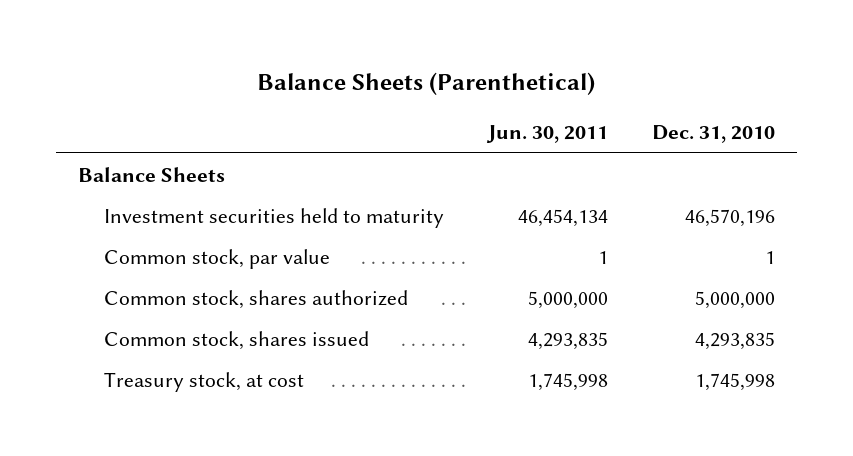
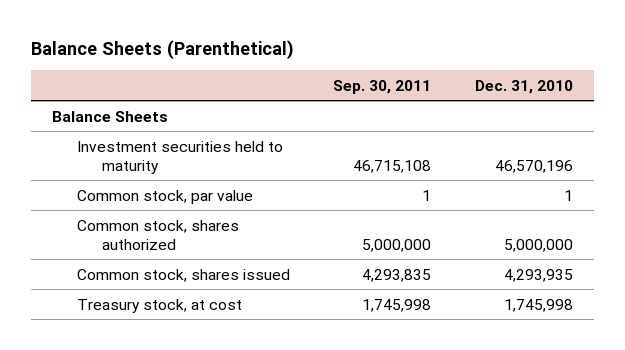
[485,124,608,143] Jun. 30, 2011 -> none
none -> [333,79,432,94] Sep. 30, 2011
[694,331,775,350] 4,293,835 -> [503,268,573,282] 4,293,935

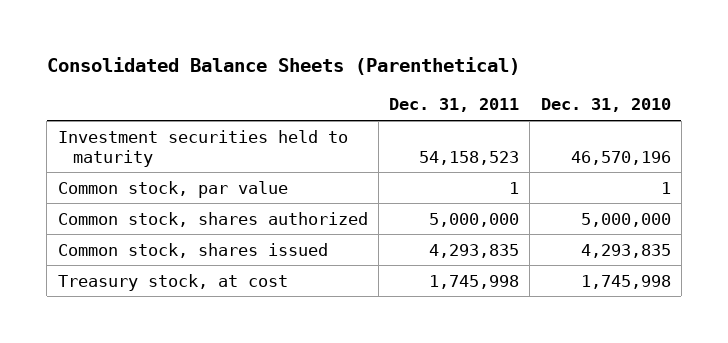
[30,39,294,59] Balance Sheets (Parenthetical) -> [46,57,520,76] Consolidated Balance Sheets (Parenthetical)
[333,79,432,94] Sep. 30, 2011 -> none
none -> [389,98,520,113] Dec. 31, 2011
[52,110,169,122] Balance Sheets -> none
[503,268,573,282] 4,293,935 -> [580,243,671,258] 4,293,835

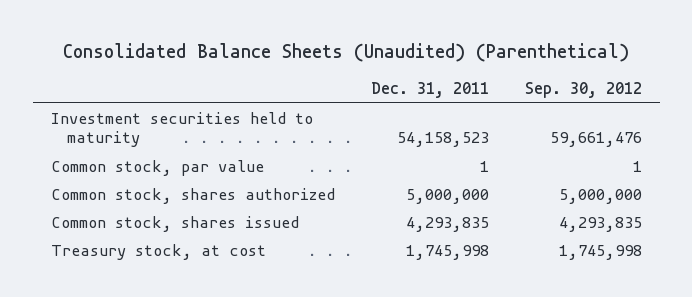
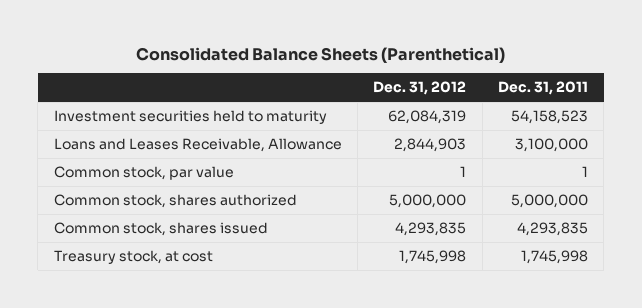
[63,43,630,63] Consolidated Balance Sheets (Unaudited) (Parenthetical) -> [135,46,505,63] Consolidated Balance Sheets (Parenthetical)
[524,82,642,99] Sep. 30, 2012 -> none
none -> [373,81,467,96] Dec. 31, 2012
none -> [53,137,342,152] Loans and Leases Receivable, Allowance

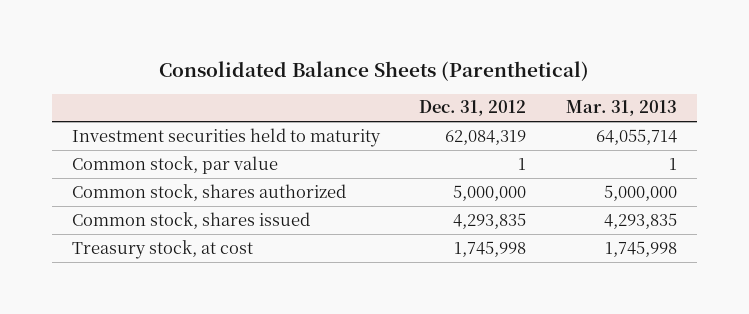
[498,81,589,96] Dec. 31, 2011 -> none
none -> [566,100,678,117] Mar. 31, 2013
[53,137,342,152] Loans and Leases Receivable, Allowance -> none

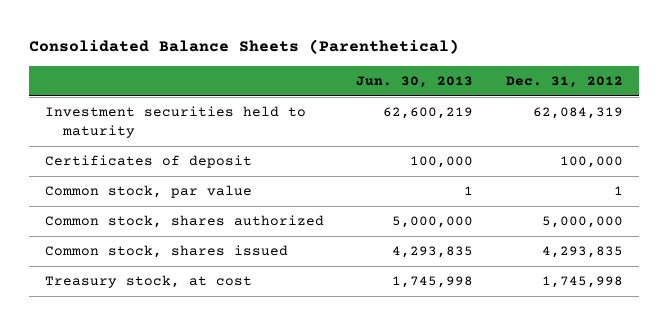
[566,100,678,117] Mar. 31, 2013 -> none
none -> [356,76,474,89] Jun. 30, 2013
none -> [44,155,252,169] Certificates of deposit

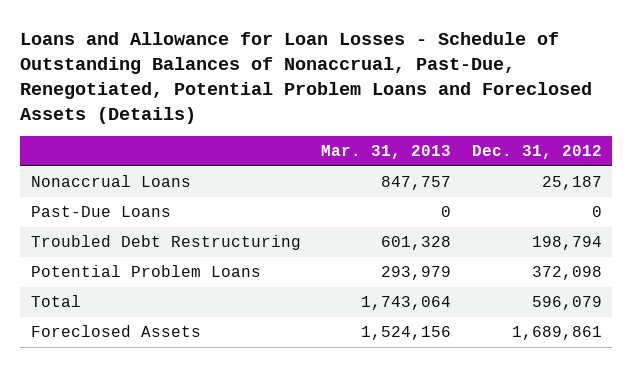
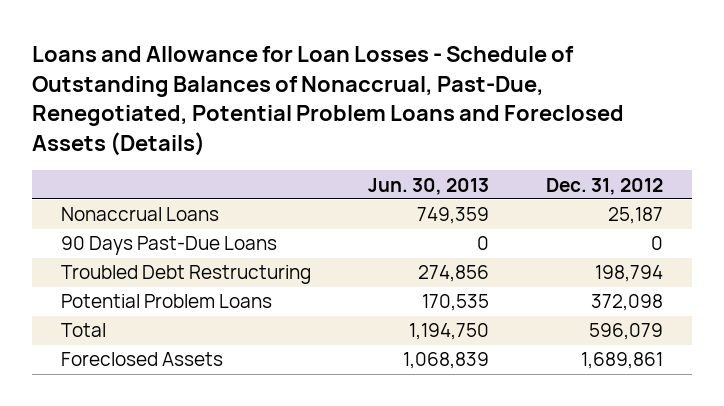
[321,144,452,159] Mar. 31, 2013 -> none
none -> [368,177,490,195] Jun. 30, 2013
[30,206,171,218] Past-Due Loans -> [60,236,277,256] 90 Days Past-Due Loans

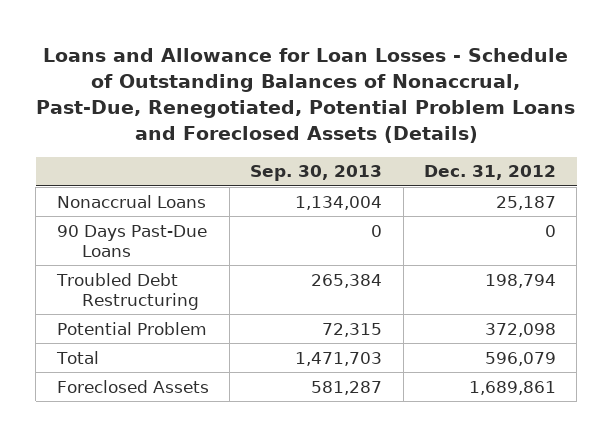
[368,177,490,195] Jun. 30, 2013 -> none
none -> [250,165,383,182] Sep. 30, 2013
[60,294,272,309] Potential Problem Loans -> [56,321,207,335] Potential Problem

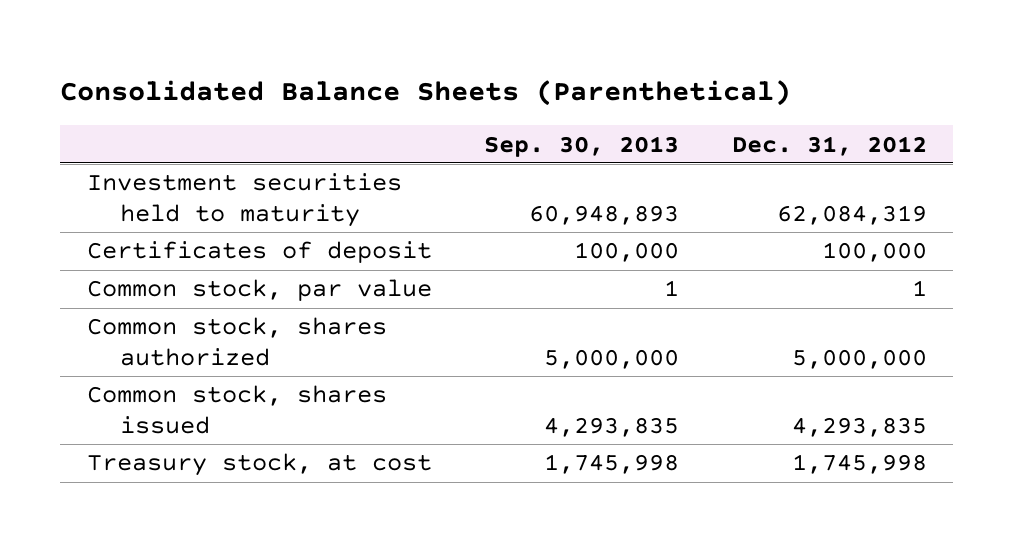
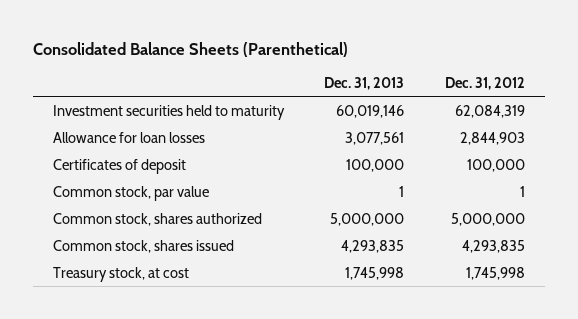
[484,135,680,157] Sep. 30, 2013 -> none
none -> [324,76,405,90] Dec. 31, 2013
none -> [52,131,205,143] Allowance for loan losses

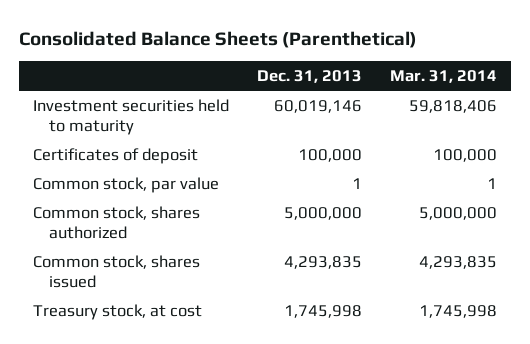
[444,76,525,90] Dec. 31, 2012 -> none
none -> [390,70,498,84] Mar. 31, 2014
[52,131,205,143] Allowance for loan losses -> none

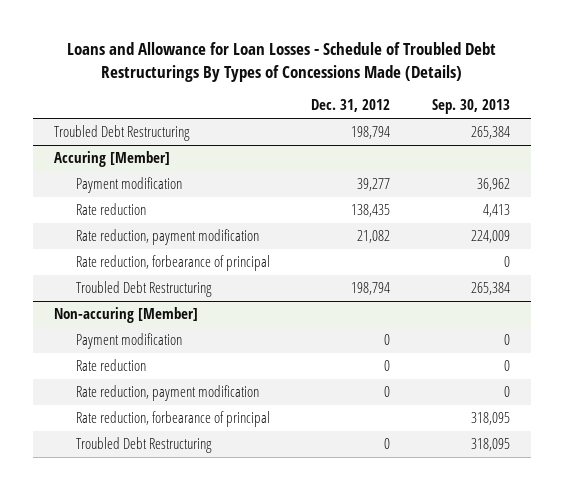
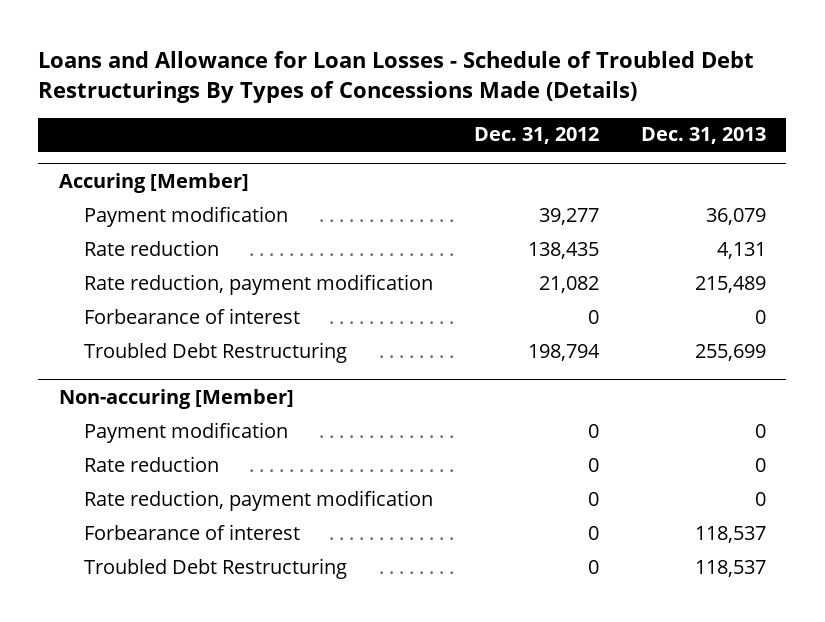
[431,99,510,115] Sep. 30, 2013 -> none
none -> [640,127,766,145] Dec. 31, 2013
[54,125,191,142] Troubled Debt Restructuring -> none
[75,255,270,272] Rate reduction, forbearance of principal -> none
none -> [84,307,301,324] Forbearance of interest
[75,411,270,428] Rate reduction, forbearance of principal -> none
none -> [84,523,301,540] Forbearance of interest

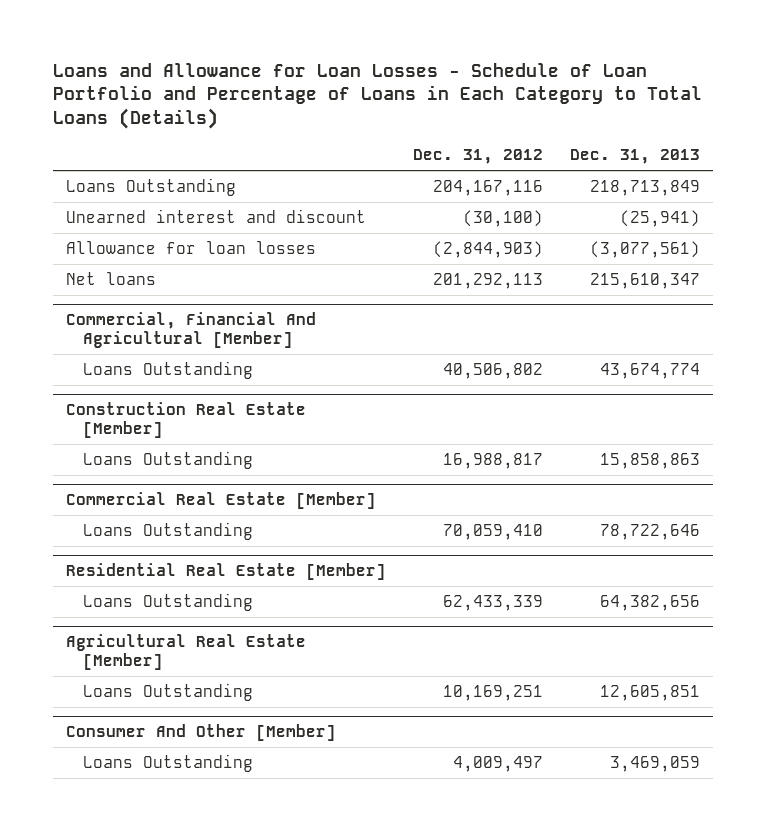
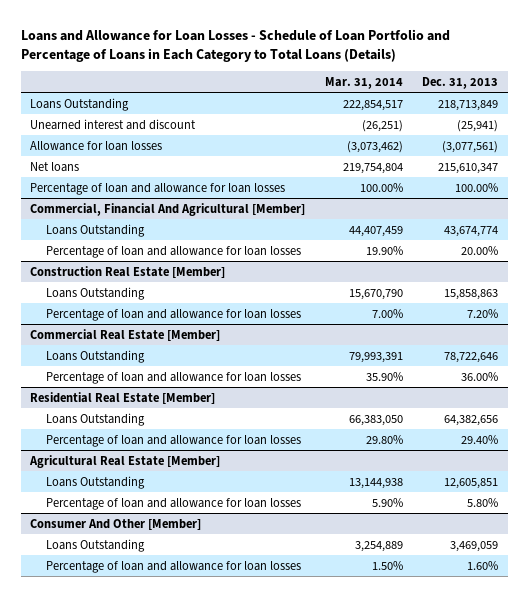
[412,149,543,165] Dec. 31, 2012 -> none
none -> [324,76,403,89] Mar. 31, 2014
none -> [30,182,286,195] Percentage of loan and allowance for loan losses
none -> [45,245,301,258] Percentage of loan and allowance for loan losses
none -> [45,308,301,321] Percentage of loan and allowance for loan losses
none -> [45,371,301,384] Percentage of loan and allowance for loan losses
none -> [45,434,301,447] Percentage of loan and allowance for loan losses
none -> [45,497,301,510] Percentage of loan and allowance for loan losses
none -> [45,560,301,573] Percentage of loan and allowance for loan losses

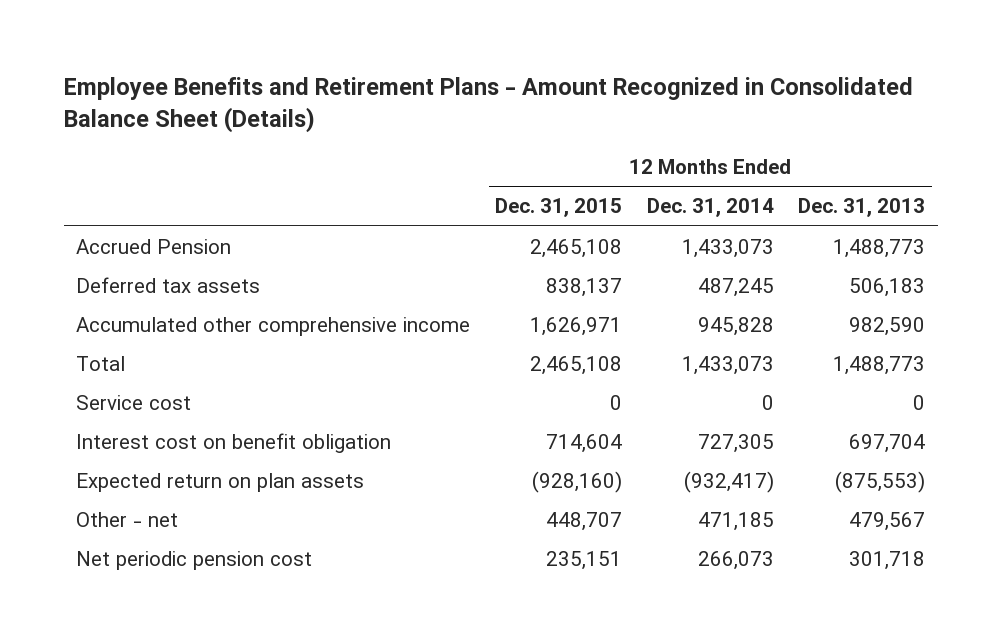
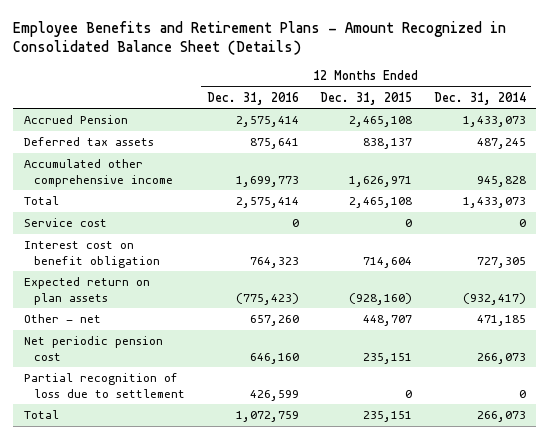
[798,198,926,218] Dec. 31, 2013 -> none
none -> [206,91,299,105] Dec. 31, 2016
none -> [24,373,186,398] Partial recognition of loss due to settlement
none -> [24,410,60,420] Total

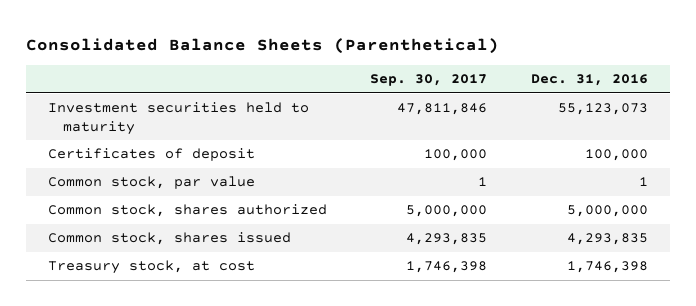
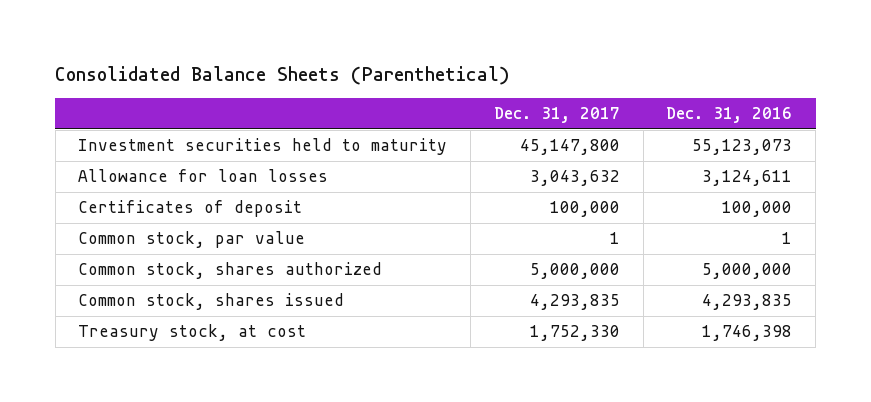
[370,74,488,87] Sep. 30, 2017 -> none
none -> [493,107,620,124] Dec. 31, 2017
none -> [78,169,329,183] Allowance for loan losses

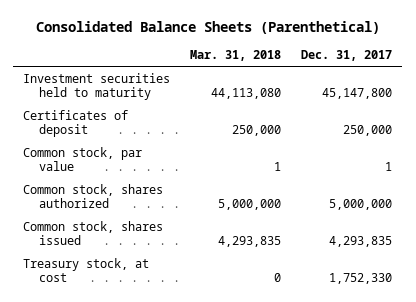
[666,107,793,124] Dec. 31, 2016 -> none
none -> [190,50,282,62] Mar. 31, 2018
[78,169,329,183] Allowance for loan losses -> none
[549,201,620,218] 100,000 -> [343,125,393,137] 250,000

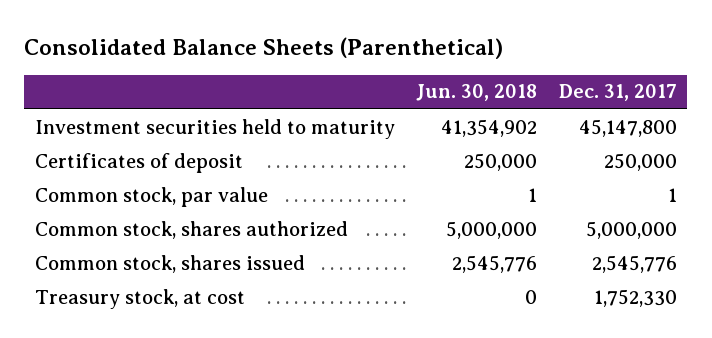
[190,50,282,62] Mar. 31, 2018 -> none
none -> [416,84,538,102] Jun. 30, 2018
[329,236,393,248] 4,293,835 -> [591,254,677,273] 2,545,776

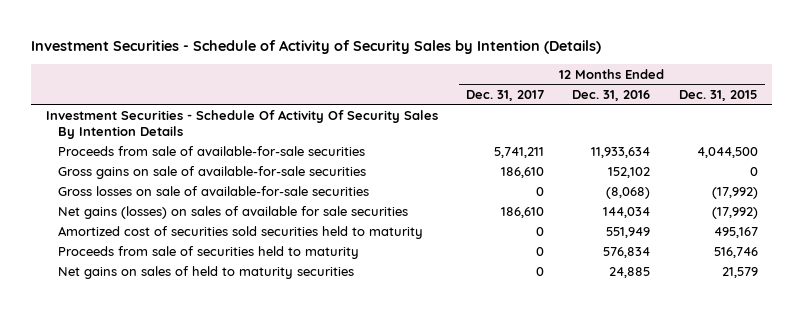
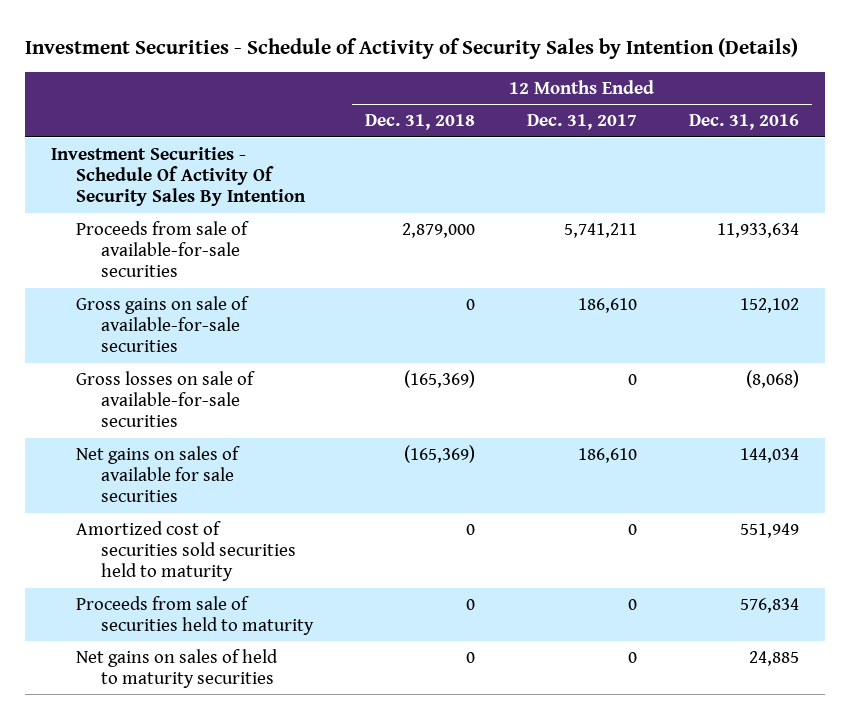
[678,89,758,101] Dec. 31, 2015 -> none
none -> [365,114,476,131] Dec. 31, 2018
[45,109,438,139] Investment Securities - Schedule Of Activity Of Security Sales By Intention Details -> [51,146,307,207] Investment Securities - Schedule Of Activity Of Security Sales By Intention
[57,205,408,219] Net gains (losses) on sales of available for sale securities -> [76,445,241,503] Net gains on sales of available for sale securities

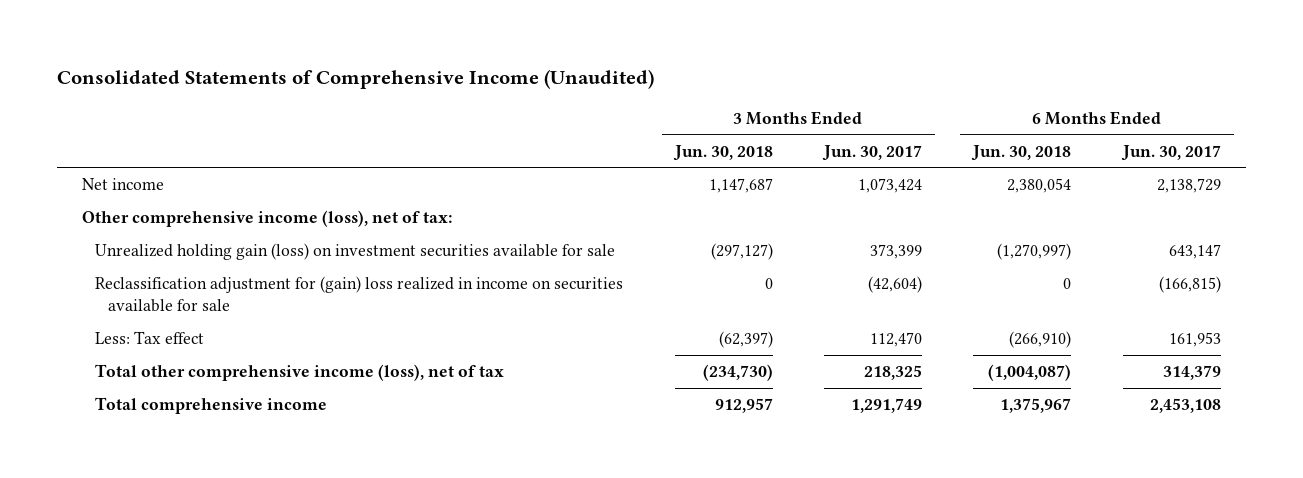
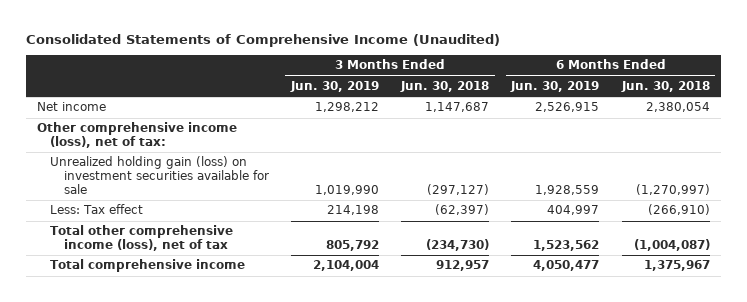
[821,144,922,161] Jun. 30, 2017 -> none
[1120,144,1221,161] Jun. 30, 2017 -> none
none -> [289,80,379,92] Jun. 30, 2019
none -> [510,80,600,92] Jun. 30, 2019
[95,276,624,313] Reclassification adjustment for (gain) loss realized in income on securities available for sale -> none

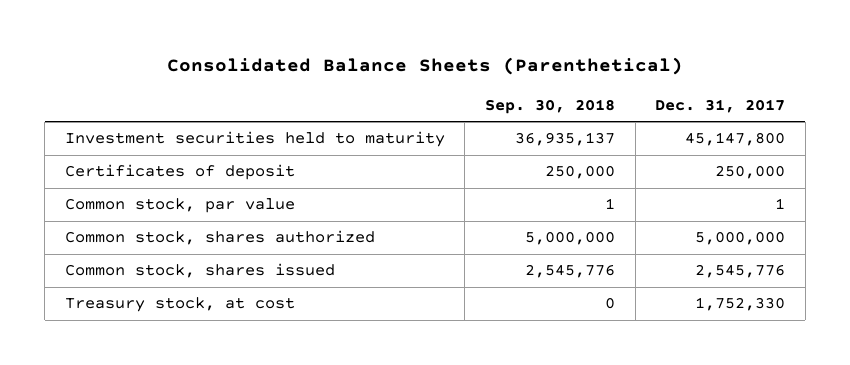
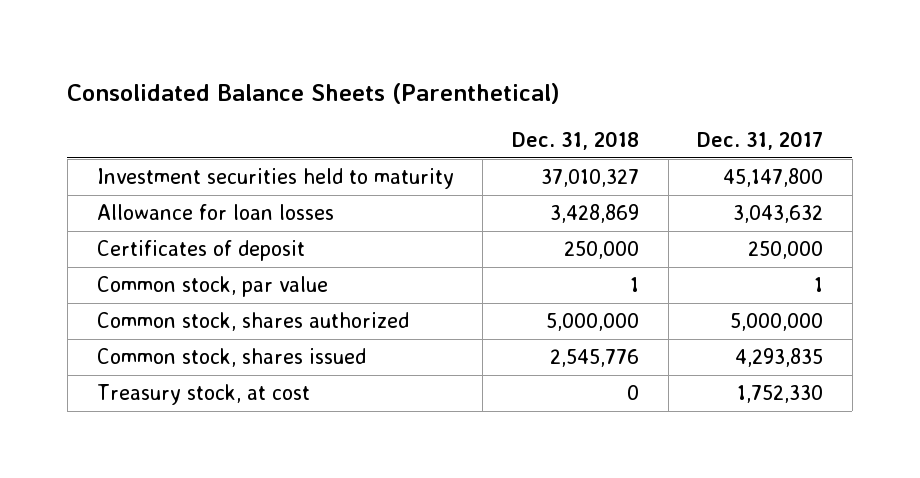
[484,98,615,114] Sep. 30, 2018 -> none
none -> [511,131,639,151] Dec. 31, 2018
none -> [96,204,334,221] Allowance for loan losses
[695,264,786,279] 2,545,776 -> [735,348,824,368] 4,293,835

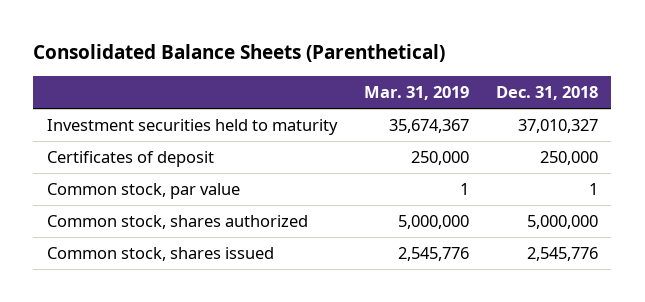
[697,131,824,151] Dec. 31, 2017 -> none
none -> [363,85,469,100] Mar. 31, 2019
[96,204,334,221] Allowance for loan losses -> none
[96,384,310,406] Treasury stock, at cost -> none

